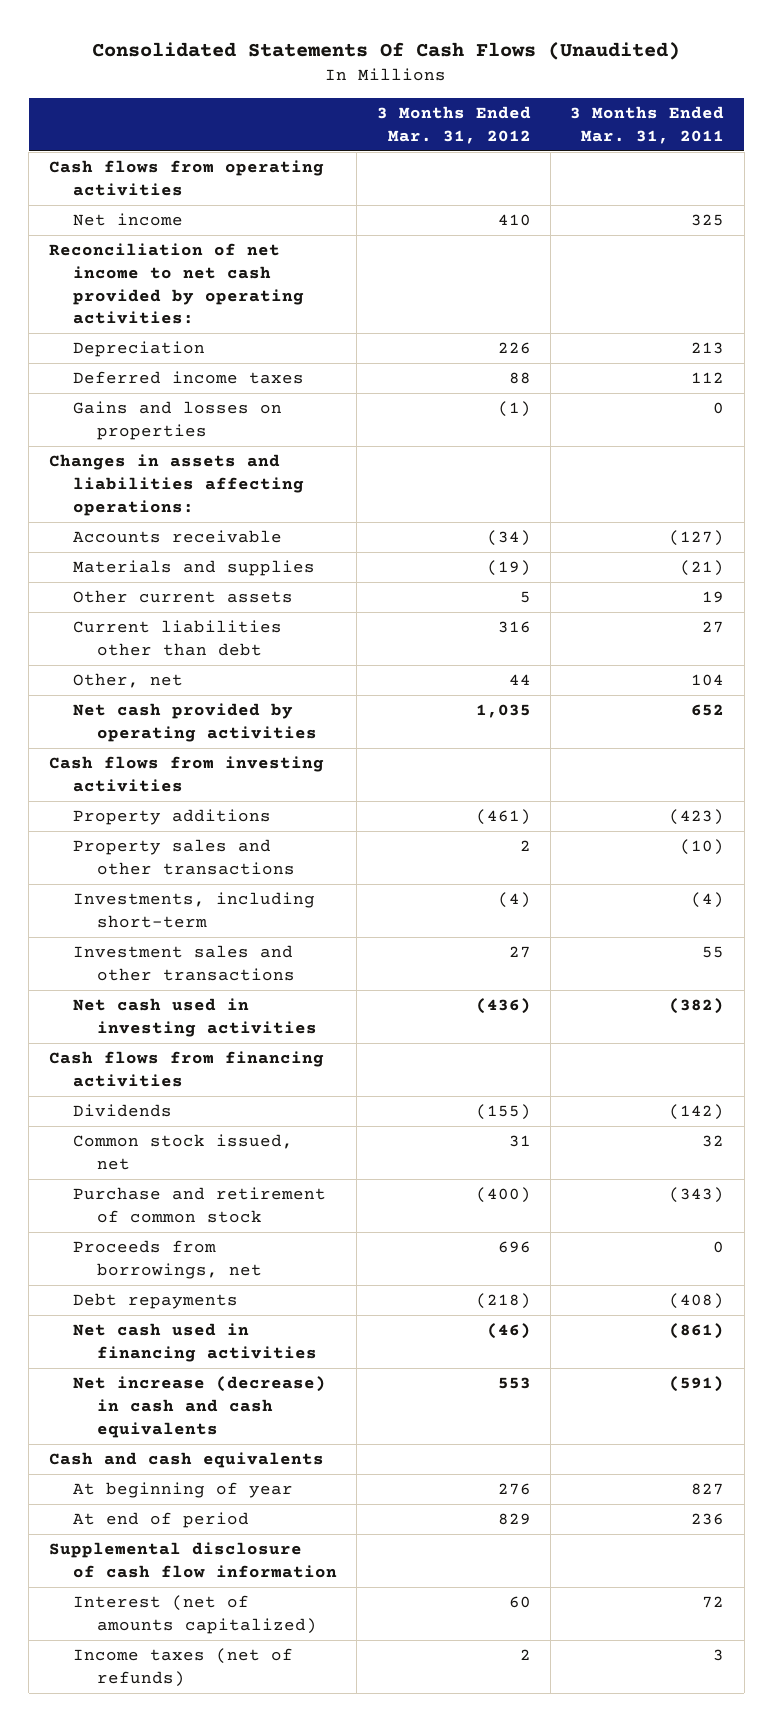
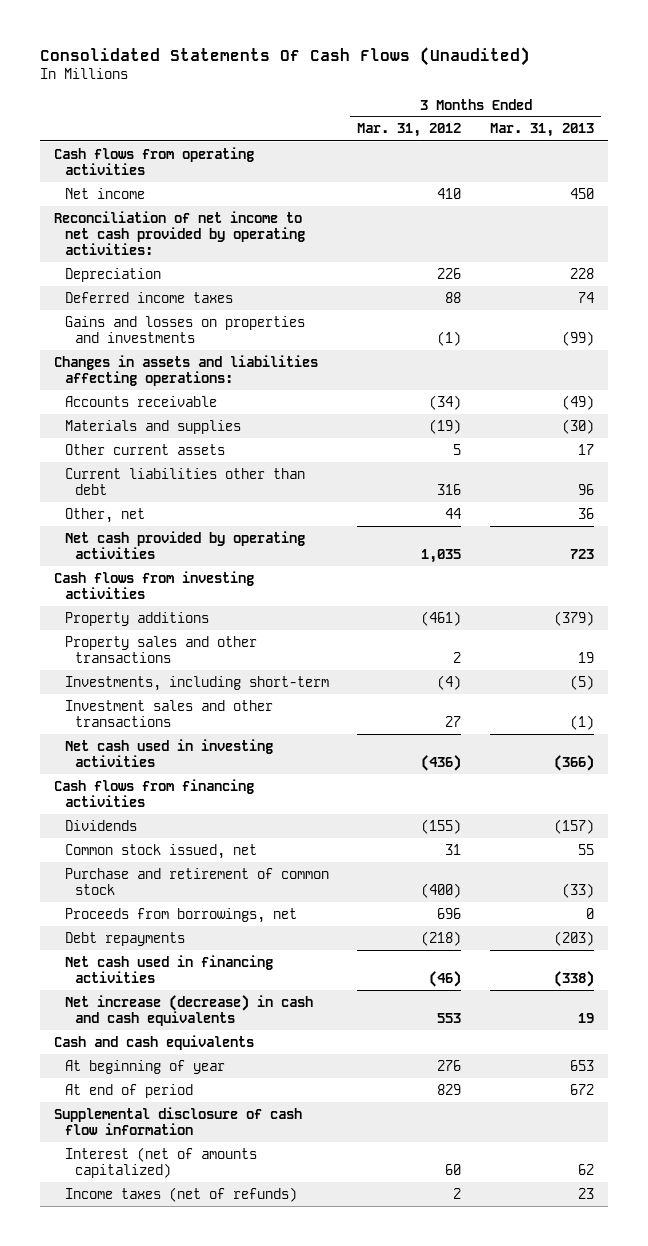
[570,106,725,144] 3 Months Ended Mar. 31, 2011 -> none
none -> [489,123,594,138] Mar. 31, 2013
[72,401,282,440] Gains and losses on properties -> [64,315,305,343] Gains and losses on properties and investments

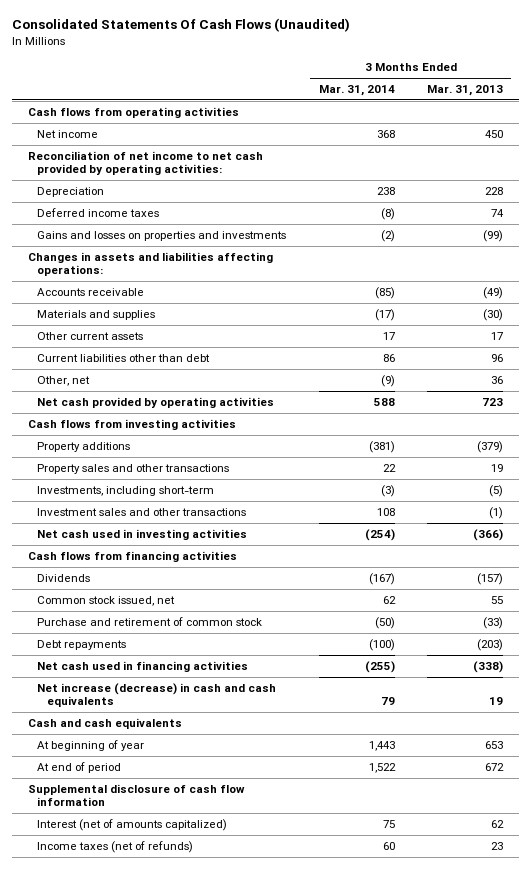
[357,123,462,138] Mar. 31, 2012 -> none
none -> [318,84,395,96] Mar. 31, 2014
[64,907,297,923] Proceeds from borrowings, net -> none

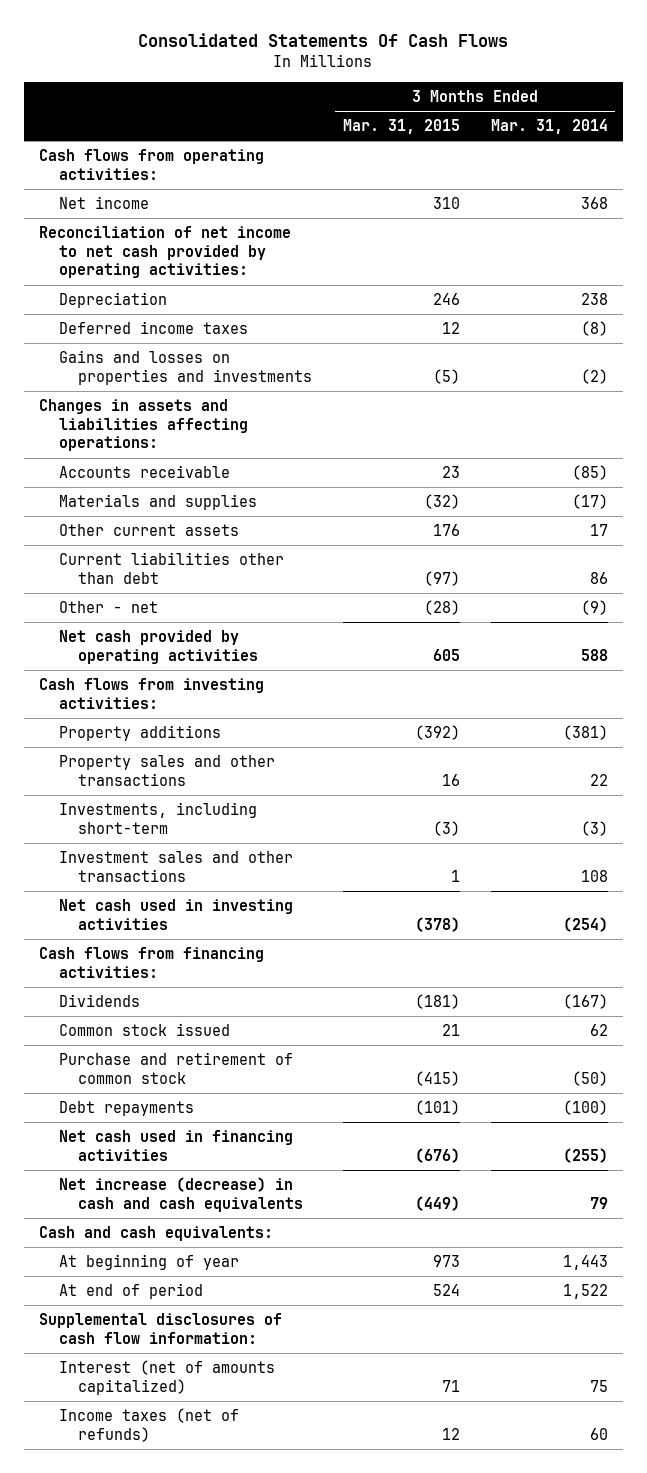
[11,18,350,33] Consolidated Statements Of Cash Flows (Unaudited) -> [138,33,509,48] Consolidated Statements Of Cash Flows
[426,84,503,96] Mar. 31, 2013 -> none
none -> [342,119,460,135] Mar. 31, 2015
[27,106,239,118] Cash flows from operating activities -> [39,148,265,180] Cash flows from operating activities:
[37,375,91,386] Other, net -> [58,600,158,613] Other - net
[27,418,236,430] Cash flows from investing activities -> [39,677,265,709] Cash flows from investing activities:
[27,550,237,562] Cash flows from financing activities -> [39,946,265,978] Cash flows from financing activities:
[37,595,176,606] Common stock issued, net -> [58,1022,230,1036] Common stock issued
[27,717,182,729] Cash and cash equivalents -> [39,1225,274,1241] Cash and cash equivalents:
[27,783,245,807] Supplemental disclosure of cash flow information -> [39,1312,283,1344] Supplemental disclosures of cash flow information:

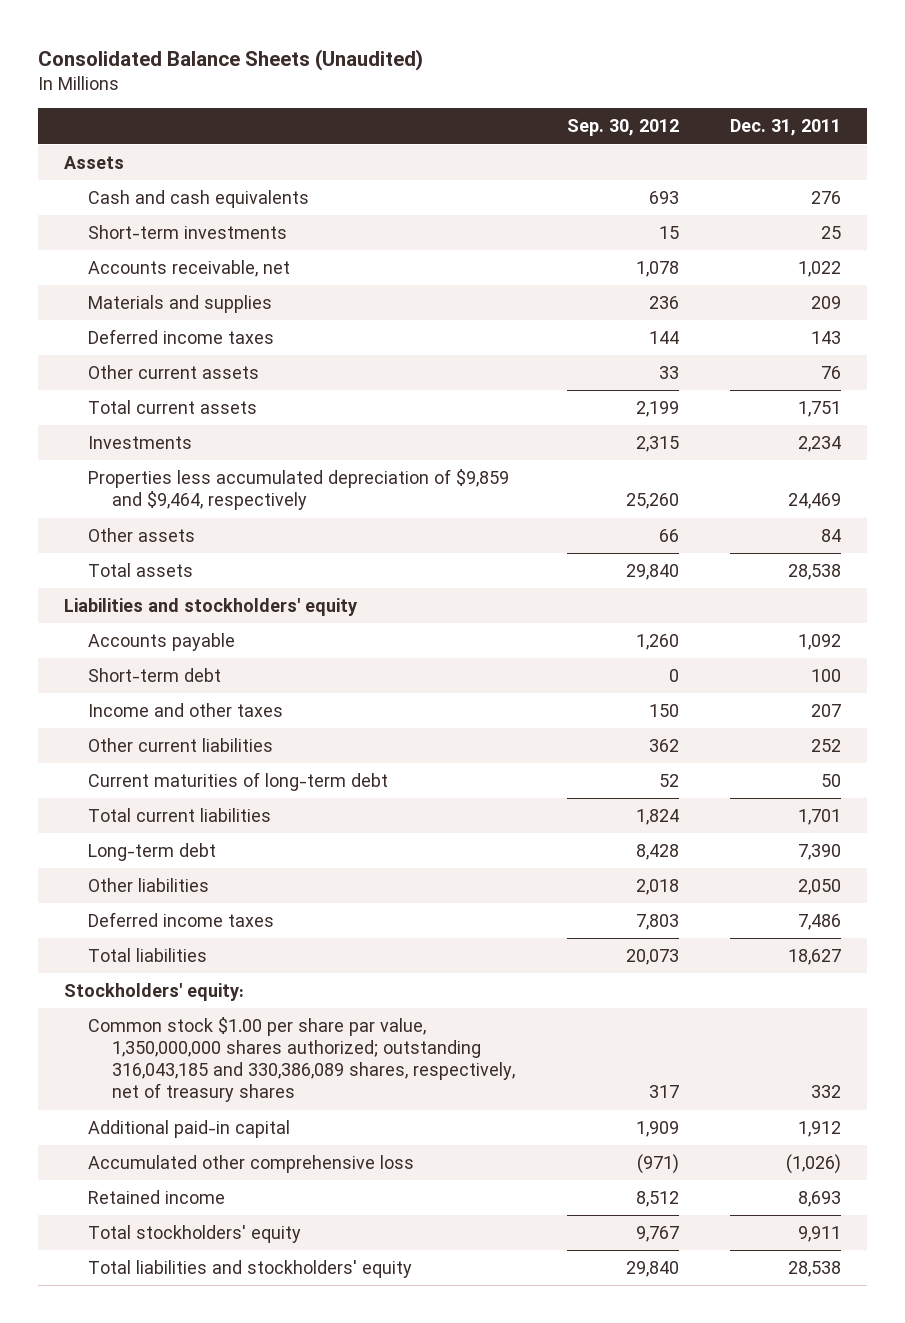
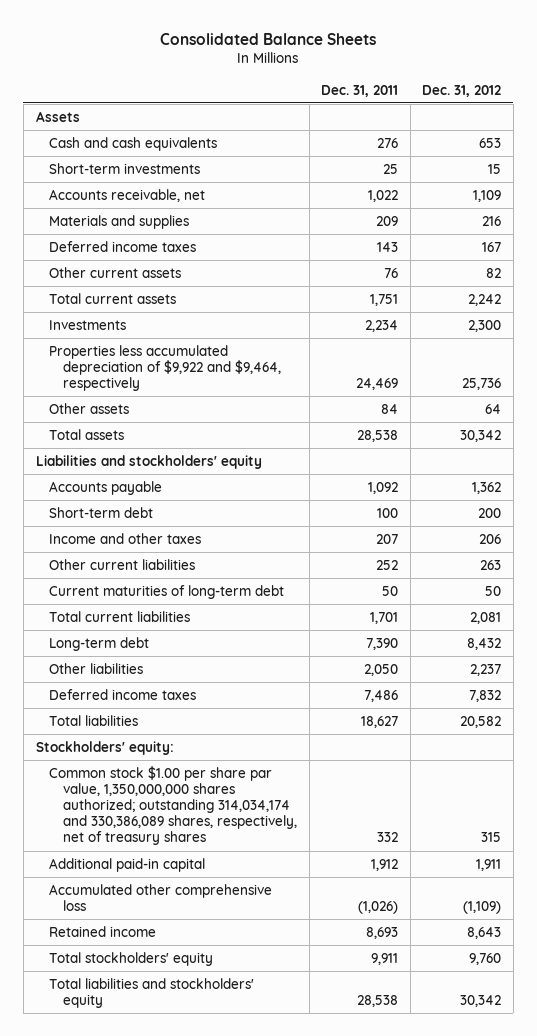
[38,49,424,72] Consolidated Balance Sheets (Unaudited) -> [160,32,377,45] Consolidated Balance Sheets
[566,119,679,137] Sep. 30, 2012 -> none
none -> [422,84,502,97] Dec. 31, 2012
[88,469,510,511] Properties less accumulated depreciation of $9,859 and $9,464, respectively -> [49,344,281,392] Properties less accumulated depreciation of $9,922 and $9,464, respectively
[88,1017,516,1103] Common stock $1.00 per share par value, 1,350,000,000 shares authorized; outstanding 316,043,185 and 330,386,089 shares, respectively, net of treasury shares -> [49,765,297,846] Common stock $1.00 per share par value, 1,350,000,000 shares authorized; outstanding 314,034,174 and 330,386,089 shares, respectively, net of treasury shares

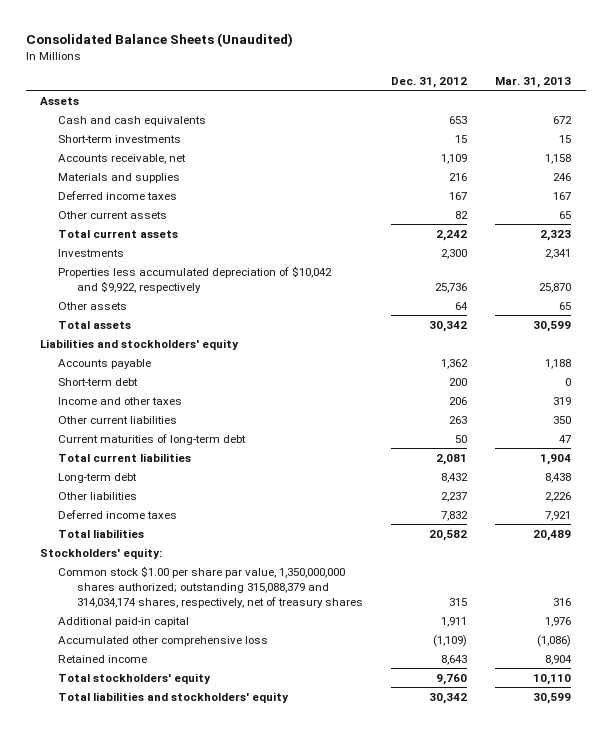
[160,32,377,45] Consolidated Balance Sheets -> [25,33,293,48] Consolidated Balance Sheets (Unaudited)
[321,84,399,97] Dec. 31, 2011 -> none
none -> [495,76,572,88] Mar. 31, 2013
[49,344,281,392] Properties less accumulated depreciation of $9,922 and $9,464, respectively -> [58,265,333,293] Properties less accumulated depreciation of $10,042 and $9,922, respectively
[49,765,297,846] Common stock $1.00 per share par value, 1,350,000,000 shares authorized; outstanding 314,034,174 and 330,386,089 shares, respectively, net of treasury shares -> [58,565,363,608] Common stock $1.00 per share par value, 1,350,000,000 shares authorized; outstanding 315,088,379 and 314,034,174 shares, respectively, net of treasury shares

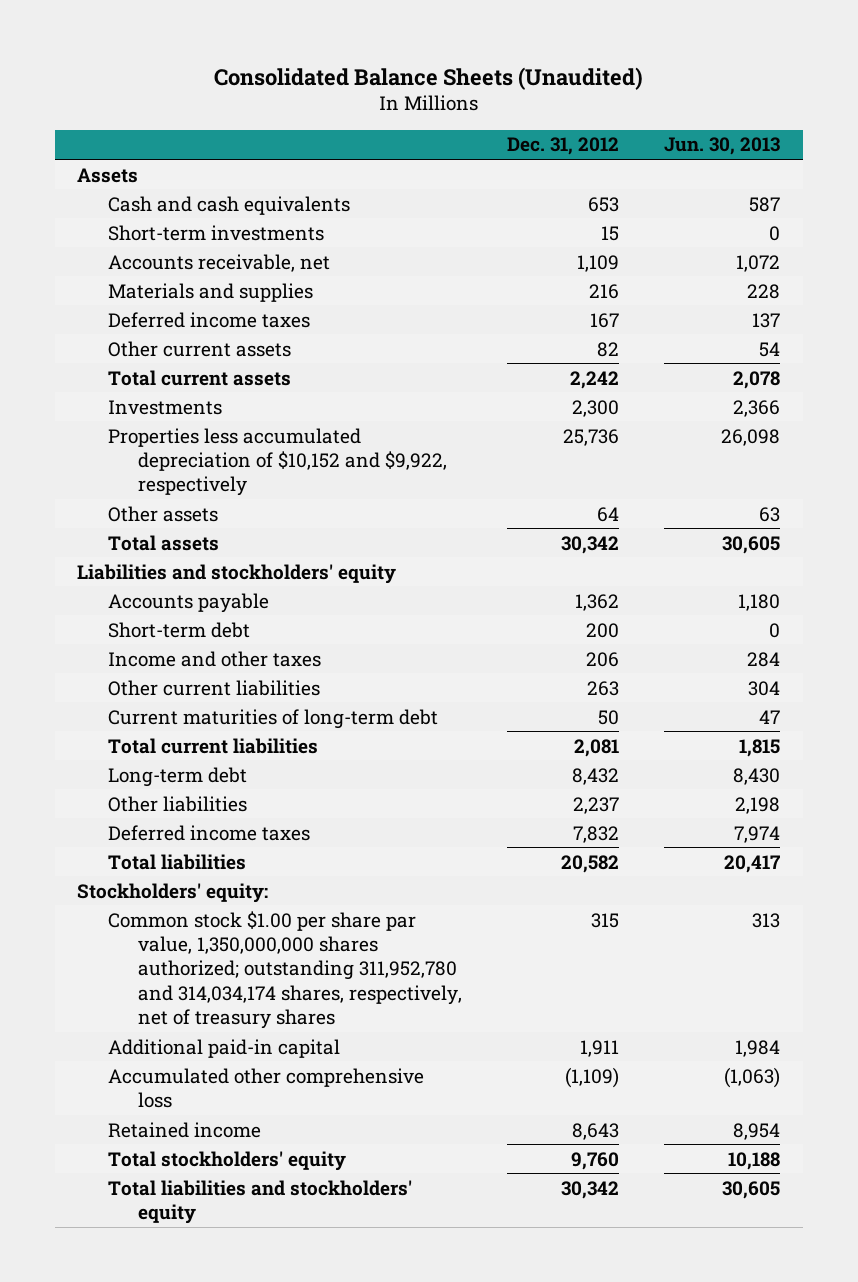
[495,76,572,88] Mar. 31, 2013 -> none
none -> [664,137,781,156] Jun. 30, 2013
[58,265,333,293] Properties less accumulated depreciation of $10,042 and $9,922, respectively -> [107,427,448,497] Properties less accumulated depreciation of $10,152 and $9,922, respectively
[58,565,363,608] Common stock $1.00 per share par value, 1,350,000,000 shares authorized; outstanding 315,088,379 and 314,034,174 shares, respectively, net of treasury shares -> [107,910,463,1030] Common stock $1.00 per share par value, 1,350,000,000 shares authorized; outstanding 311,952,780 and 314,034,174 shares, respectively, net of treasury shares

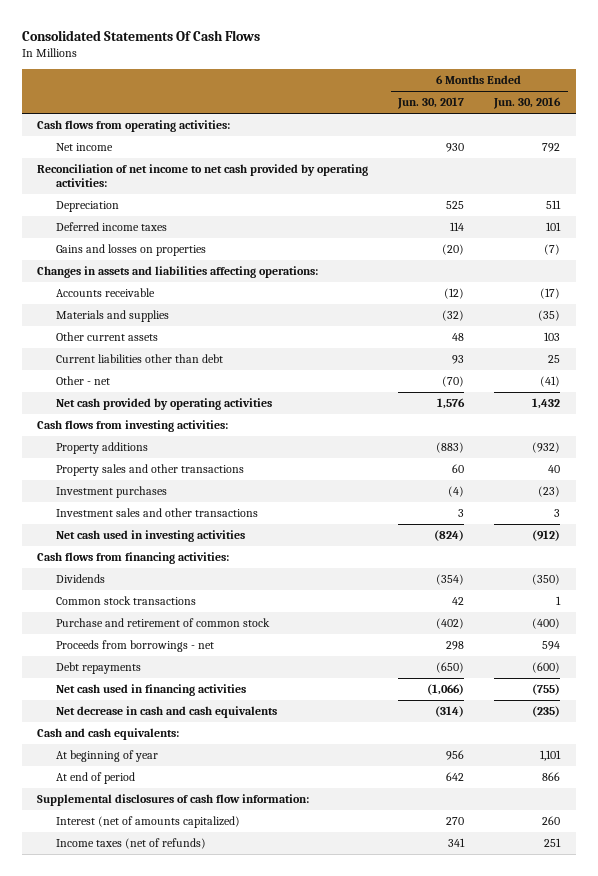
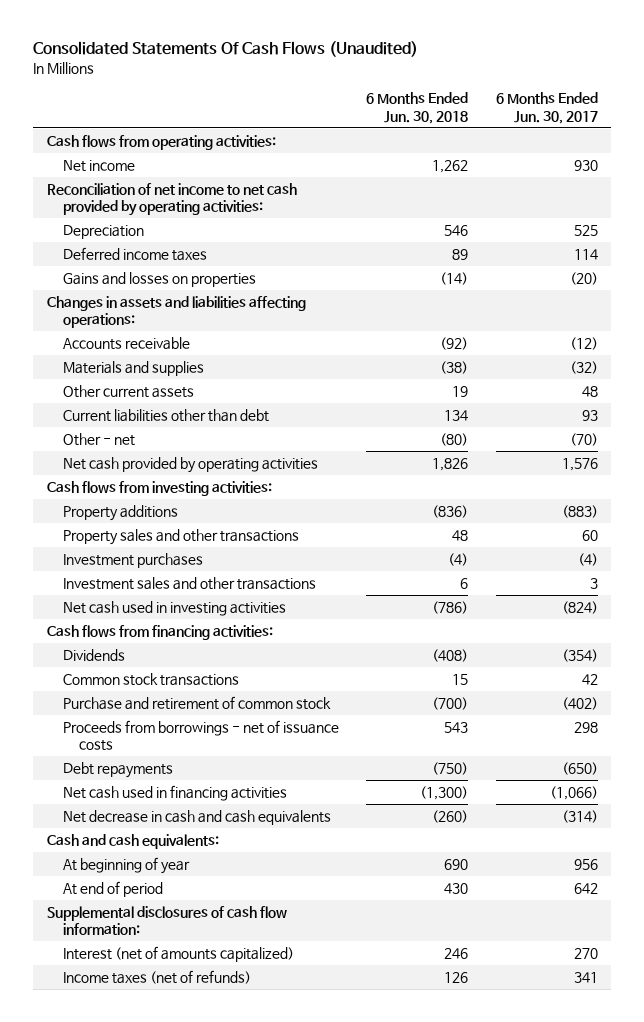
[22,29,261,41] Consolidated Statements Of Cash Flows -> [32,41,418,58] Consolidated Statements Of Cash Flows (Unaudited)
[493,97,562,110] Jun. 30, 2016 -> none
none -> [366,92,469,124] 6 Months Ended Jun. 30, 2018
[55,640,214,653] Proceeds from borrowings - net -> [62,720,339,752] Proceeds from borrowings - net of issuance costs

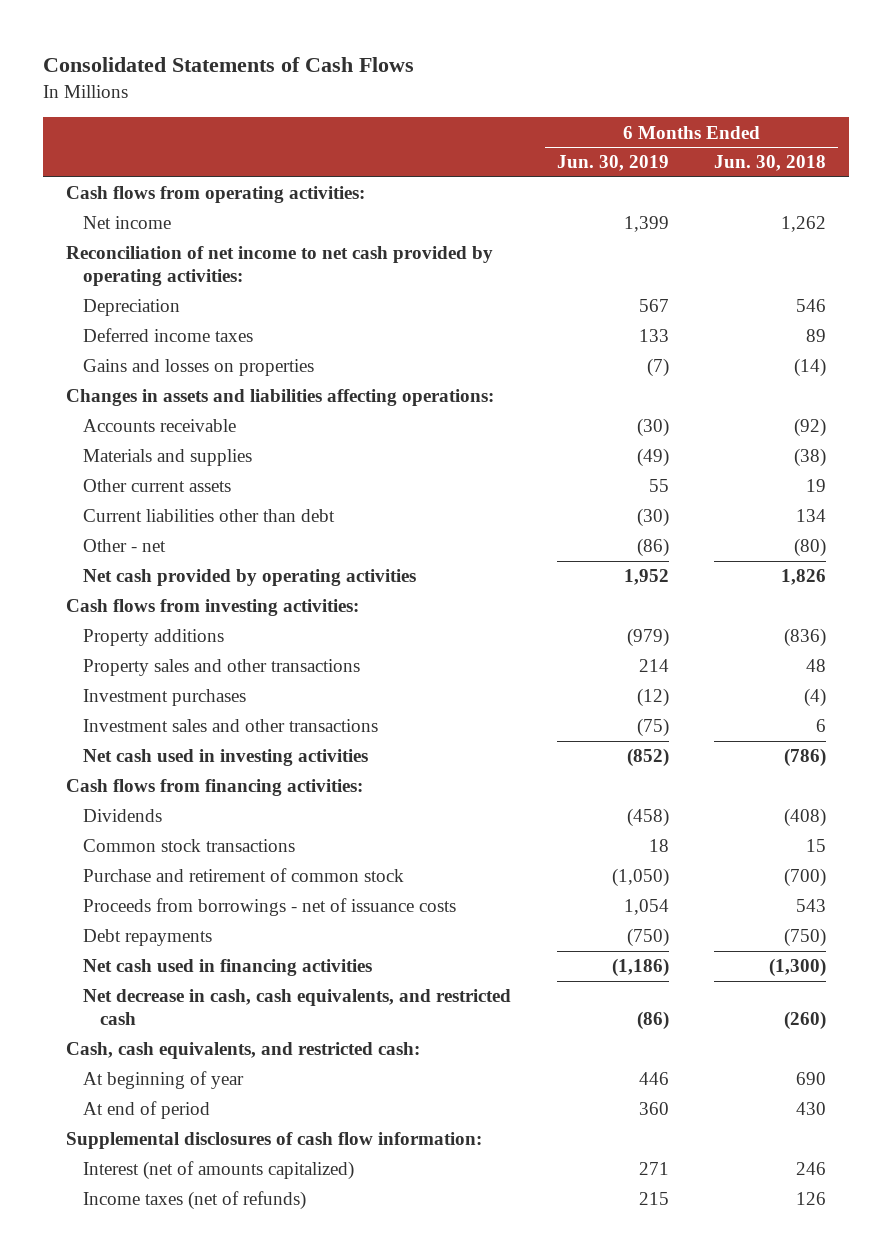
[32,41,418,58] Consolidated Statements Of Cash Flows (Unaudited) -> [42,57,414,73] Consolidated Statements of Cash Flows
[495,92,598,124] 6 Months Ended Jun. 30, 2017 -> none
none -> [556,155,669,172] Jun. 30, 2019
[62,810,331,826] Net decrease in cash and cash equivalents -> [83,989,512,1026] Net decrease in cash, cash equivalents, and restricted cash
[46,834,219,850] Cash and cash equivalents: -> [65,1042,420,1060] Cash, cash equivalents, and restricted cash:

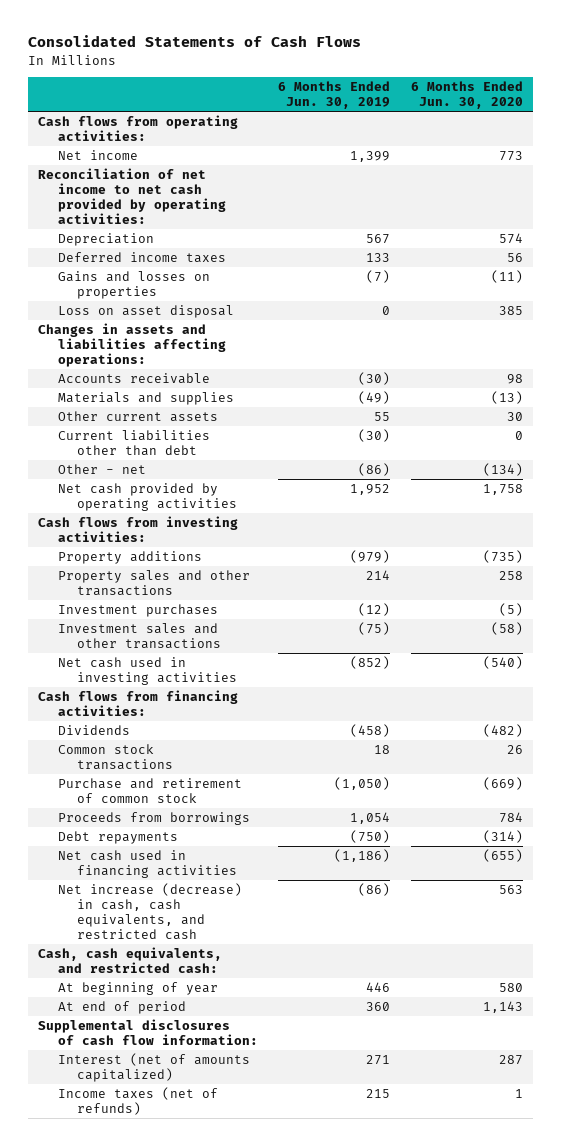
[714,155,827,172] Jun. 30, 2018 -> none
none -> [410,81,523,110] 6 Months Ended Jun. 30, 2020
none -> [57,304,234,318] Loss on asset disposal
[83,898,457,917] Proceeds from borrowings - net of issuance costs -> [57,811,250,825] Proceeds from borrowings
[83,989,512,1026] Net decrease in cash, cash equivalents, and restricted cash -> [57,882,242,940] Net increase (decrease) in cash, cash equivalents, and restricted cash

